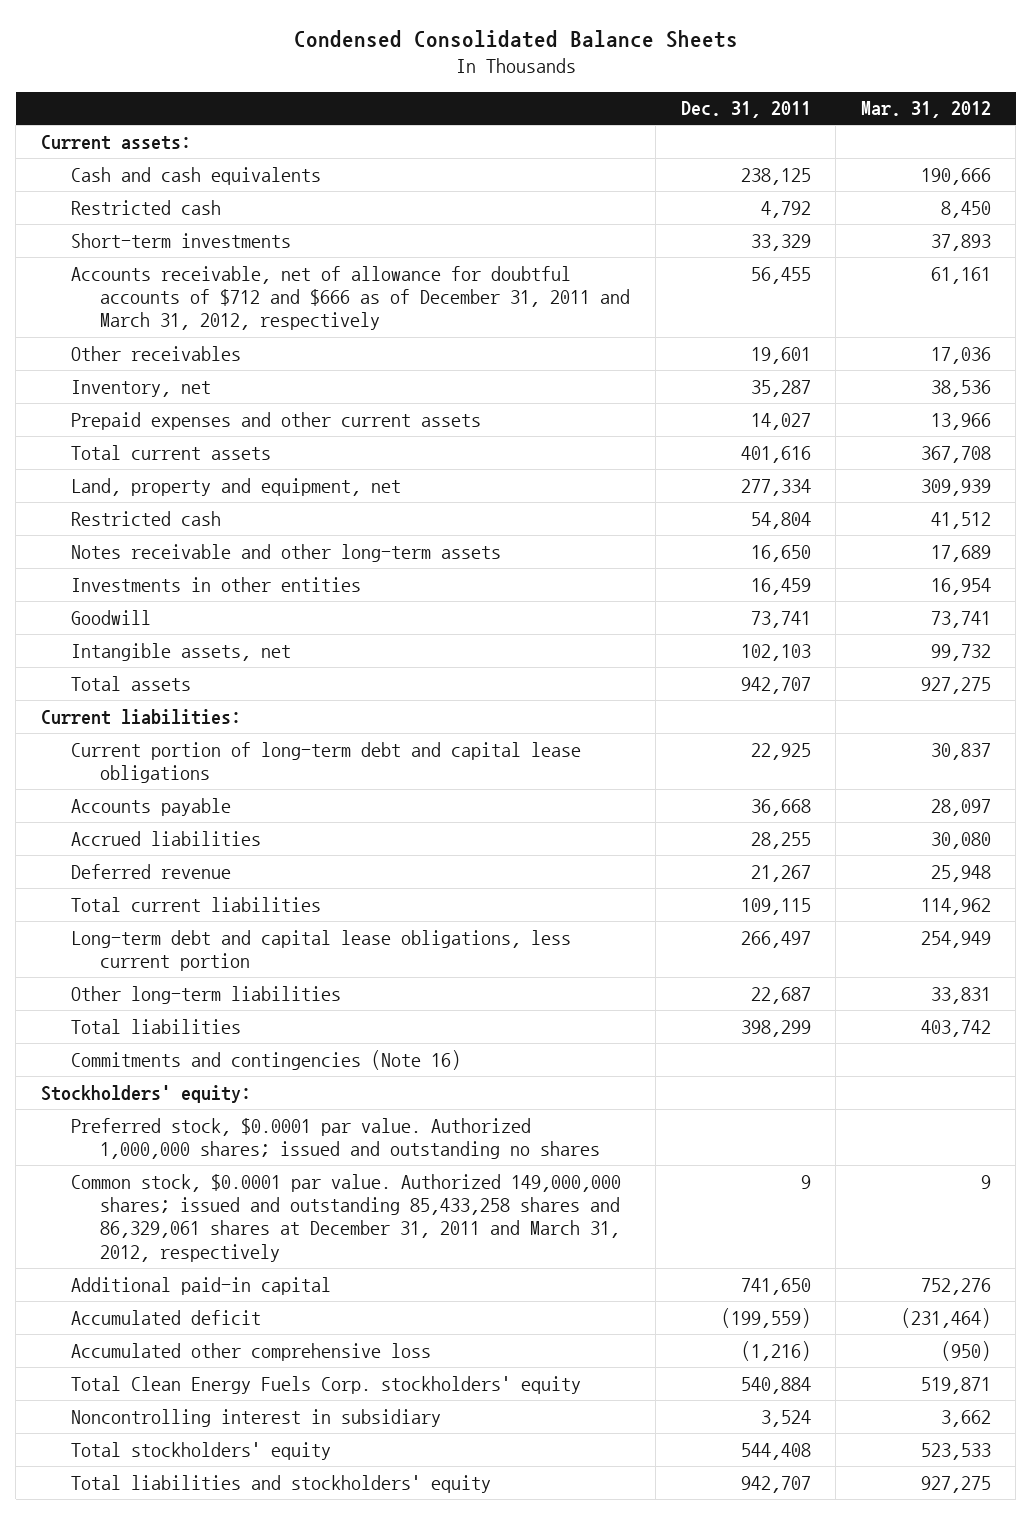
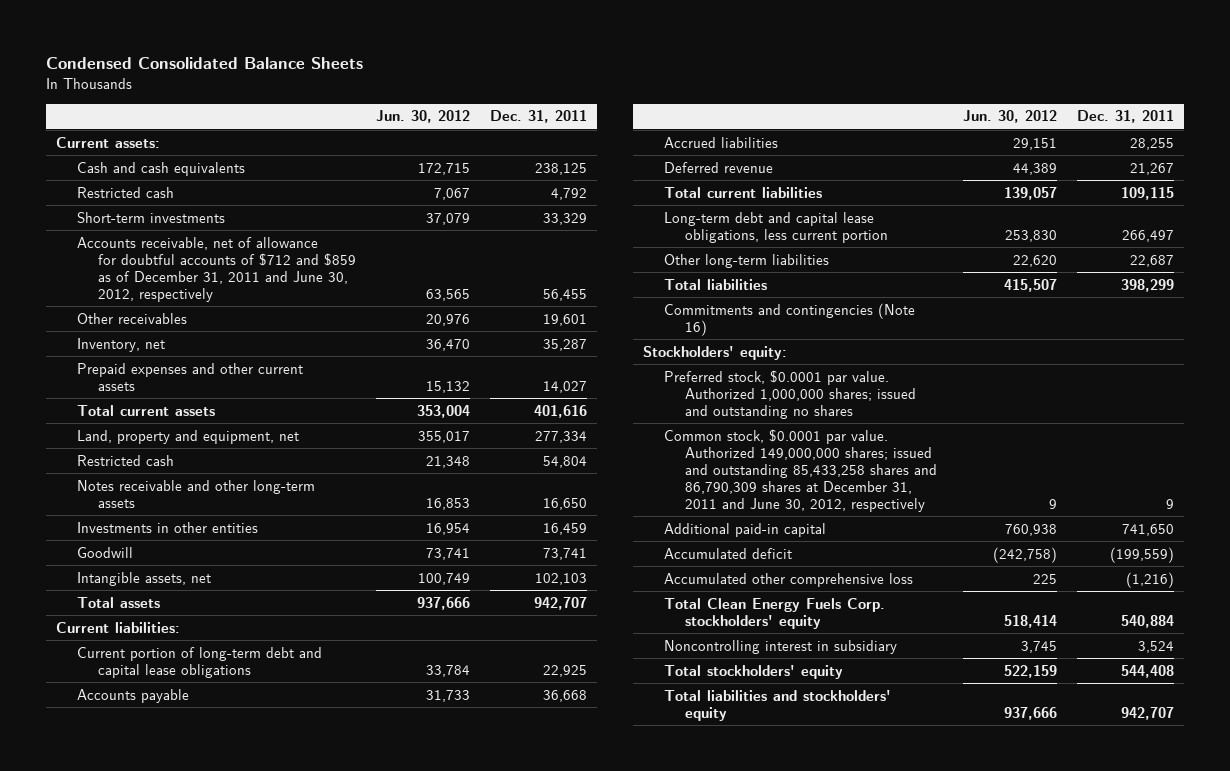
[860,101,991,119] Mar. 31, 2012 -> none
none -> [375,110,470,124] Jun. 30, 2012
[70,265,631,331] Accounts receivable, net of allowance for doubtful accounts of $712 and $666 as of December 31, 2011 and March 31, 2012, respectively -> [76,236,356,302] Accounts receivable, net of allowance for doubtful accounts of $712 and $859 as of December 31, 2011 and June 30, 2012, respectively
[70,1173,621,1262] Common stock, $0.0001 par value. Authorized 149,000,000 shares; issued and outstanding 85,433,258 shares and 86,329,061 shares at December 31, 2011 and March 31, 2012, respectively -> [664,428,937,513] Common stock, $0.0001 par value. Authorized 149,000,000 shares; issued and outstanding 85,433,258 shares and 86,790,309 shares at December 31, 2011 and June 30, 2012, respectively

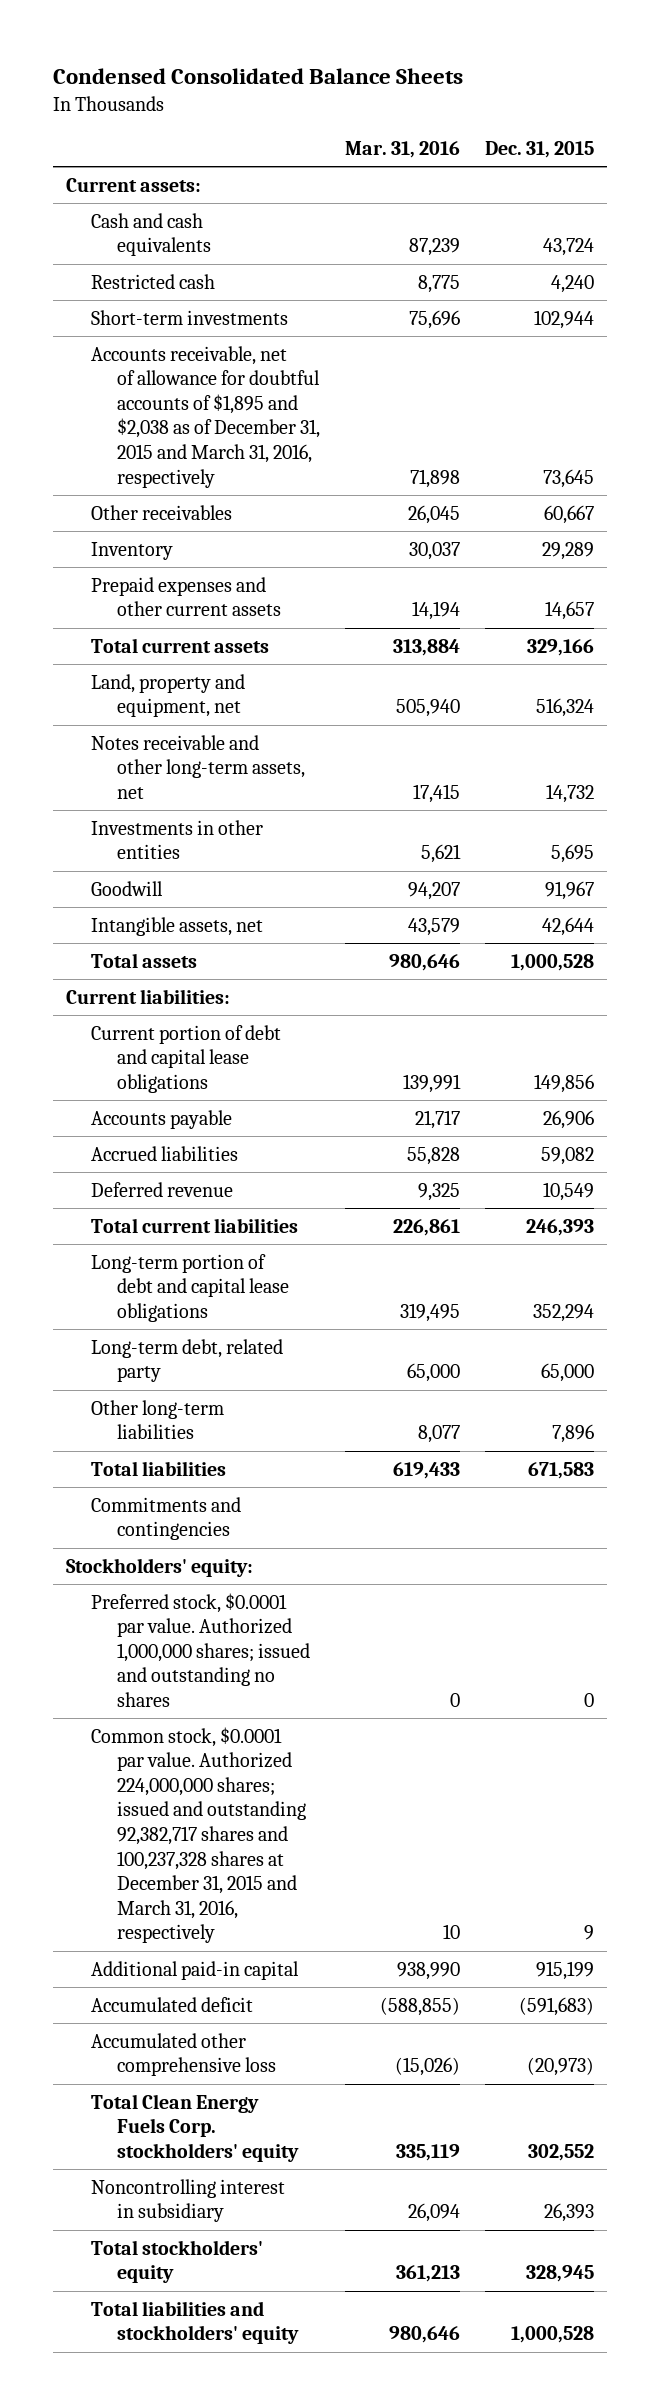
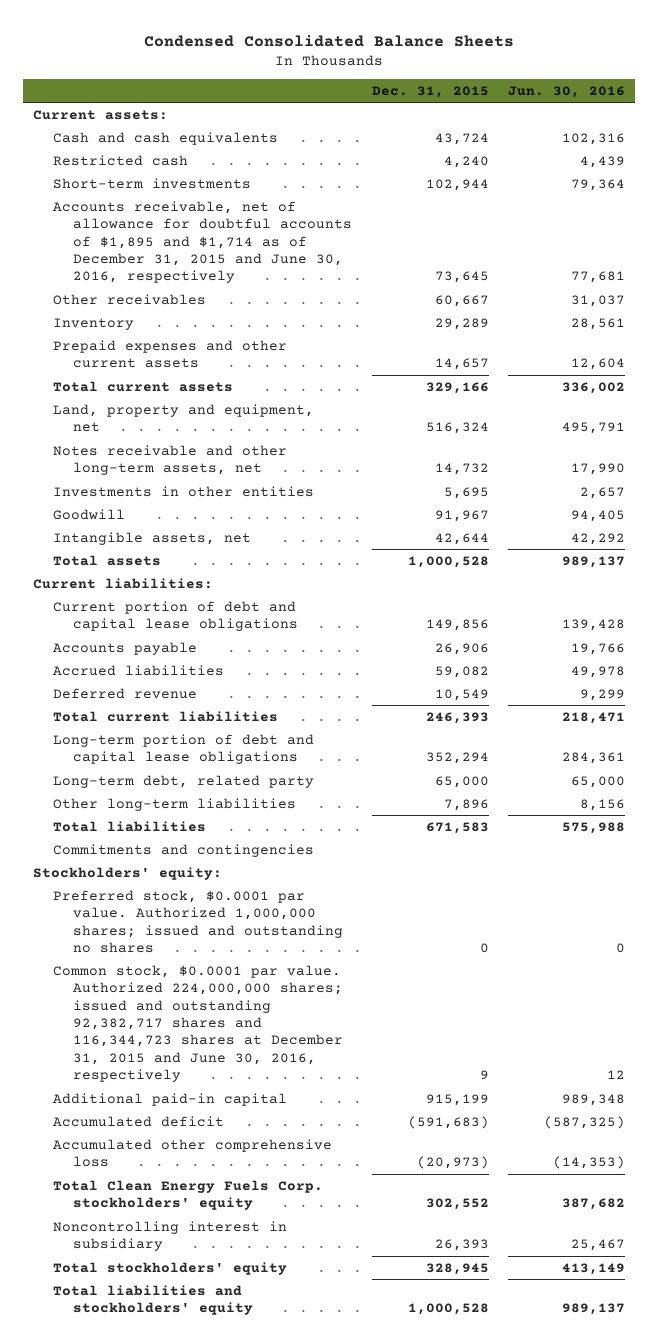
[344,141,460,159] Mar. 31, 2016 -> none
none -> [508,86,626,99] Jun. 30, 2016
[91,345,320,488] Accounts receivable, net of allowance for doubtful accounts of $1,895 and $2,038 as of December 31, 2015 and March 31, 2016, respectively -> [53,200,352,284] Accounts receivable, net of allowance for doubtful accounts of $1,895 and $1,714 as of December 31, 2015 and June 30, 2016, respectively
[91,1726,306,1944] Common stock, $0.0001 par value. Authorized 224,000,000 shares; issued and outstanding 92,382,717 shares and 100,237,328 shares at December 31, 2015 and March 31, 2016, respectively -> [53,964,343,1083] Common stock, $0.0001 par value. Authorized 224,000,000 shares; issued and outstanding 92,382,717 shares and 116,344,723 shares at December 31, 2015 and June 30, 2016, respectively

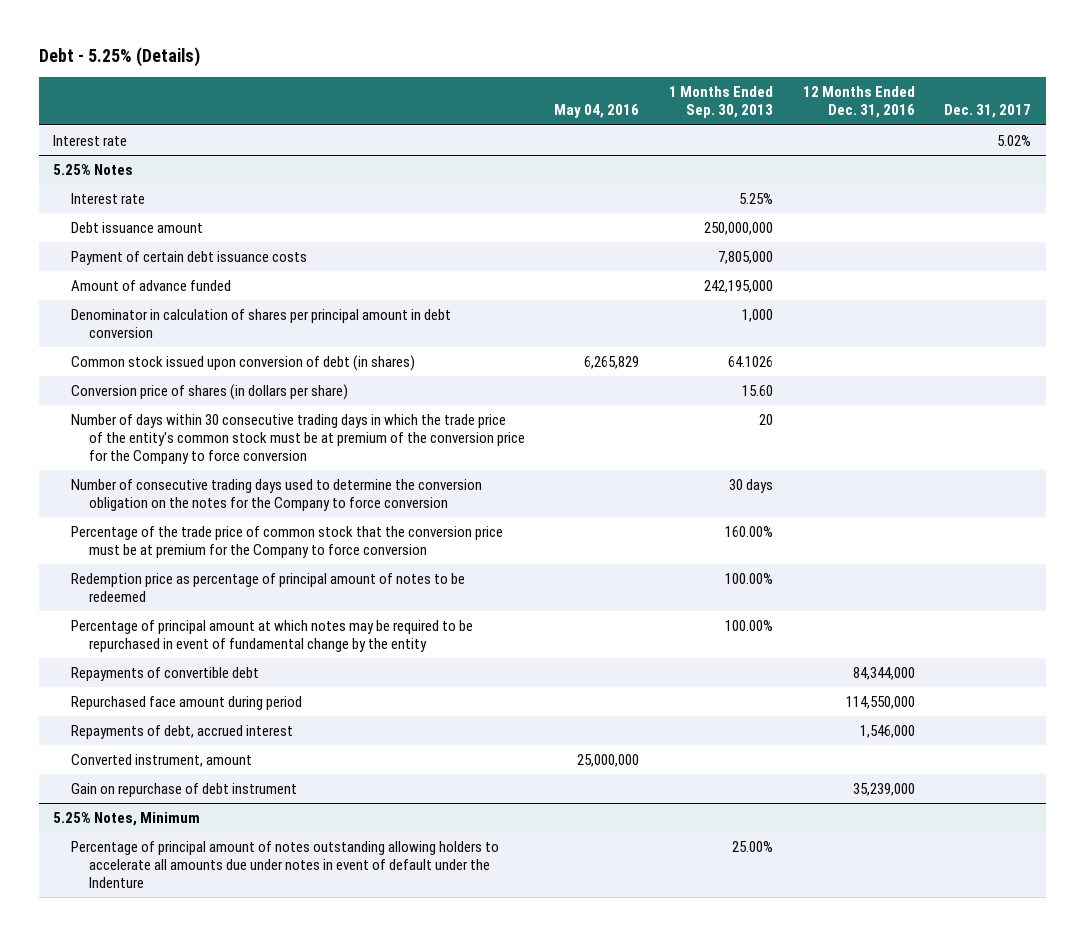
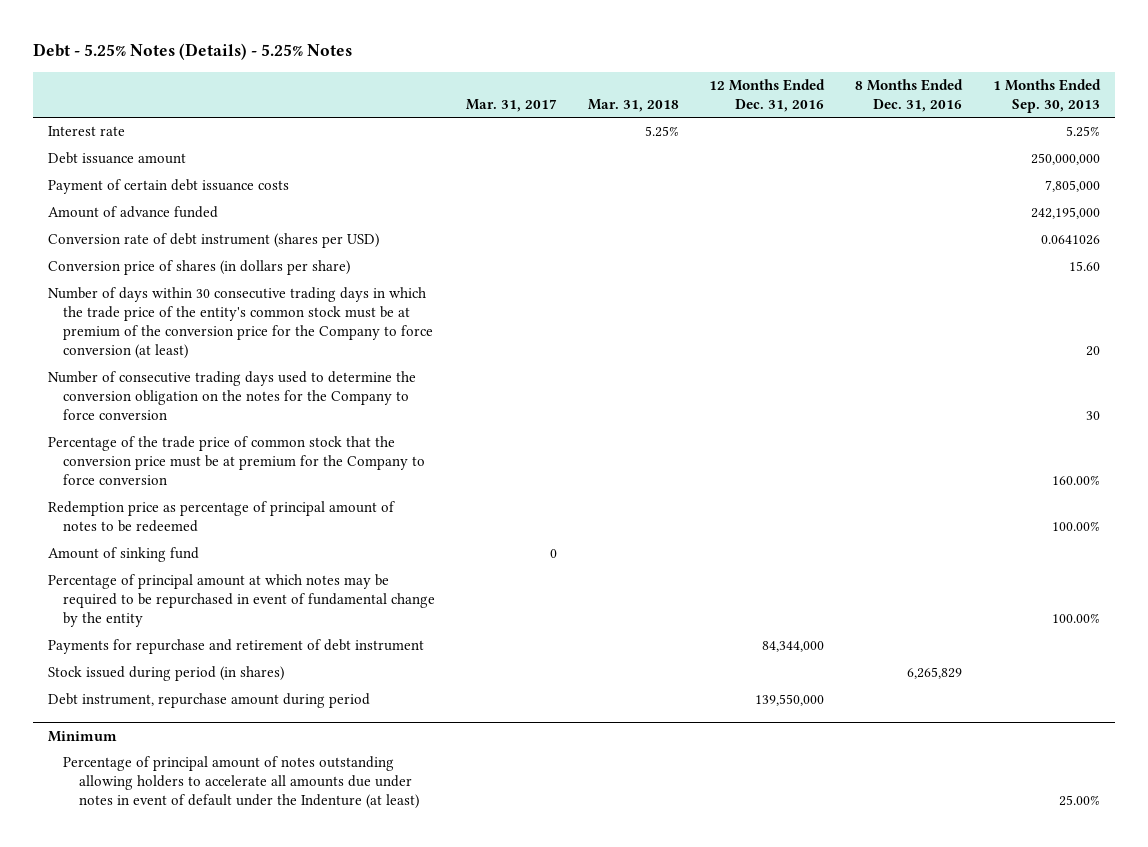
[38,47,200,68] Debt - 5.25% (Details) -> [32,43,352,61] Debt - 5.25% Notes (Details) - 5.25% Notes
[554,104,640,119] May 04, 2016 -> none
[944,104,1032,119] Dec. 31, 2017 -> none
none -> [466,98,558,112] Mar. 31, 2017
none -> [587,98,679,112] Mar. 31, 2018
none -> [855,78,964,112] 8 Months Ended Dec. 31, 2016
[53,135,128,147] Interest rate -> none
[53,164,134,176] 5.25% Notes -> none
[70,309,451,338] Denominator in calculation of shares per principal amount in debt conversion -> none
[70,355,415,372] Common stock issued upon conversion of debt (in shares) -> none
none -> [48,233,380,249] Conversion rate of debt instrument (shares per USD)
[70,414,525,464] Number of days within 30 consecutive trading days in which the trade price of the entity's common stock must be at premium of the conversion price for the Company to force conversion -> [48,287,434,360] Number of days within 30 consecutive trading days in which the trade price of the entity's common stock must be at premium of the conversion price for the Company to force conversion (at least)
[728,479,773,494] 30 days -> [1085,411,1100,421] 30
none -> [48,547,200,563] Amount of sinking fund
[70,725,293,740] Repayments of debt, accrued interest -> none
[70,754,252,768] Converted instrument, amount -> none
[70,783,297,798] Gain on repurchase of debt instrument -> none
[53,812,201,827] 5.25% Notes, Minimum -> none
[70,667,259,682] Repayments of convertible debt -> [48,639,425,655] Payments for repurchase and retirement of debt instrument
none -> [48,666,285,682] Stock issued during period (in shares)
[70,696,302,711] Repurchased face amount during period -> [48,693,371,709] Debt instrument, repurchase amount during period
[845,696,915,710] 114,550,000 -> [755,694,825,707] 139,550,000
none -> [48,730,118,742] Minimum
[70,841,499,888] Percentage of principal amount of notes outstanding allowing holders to accelerate all amounts due under notes in event of default under the Indenture -> [63,756,419,810] Percentage of principal amount of notes outstanding allowing holders to accelerate all amounts due under notes in event of default under the Indenture (at least)

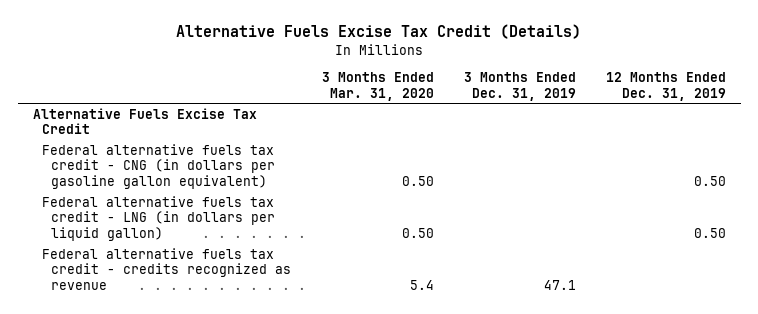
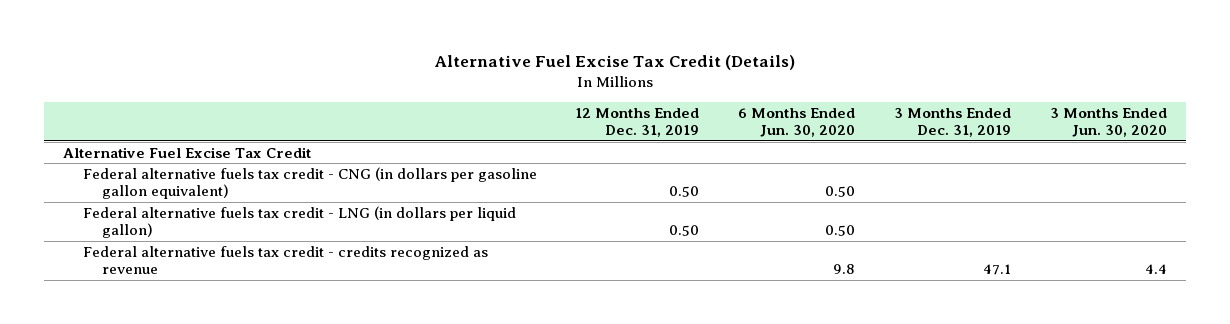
[176,24,582,40] Alternative Fuels Excise Tax Credit (Details) -> [434,55,796,71] Alternative Fuel Excise Tax Credit (Details)
[321,72,434,101] 3 Months Ended Mar. 31, 2020 -> none
none -> [738,107,856,138] 6 Months Ended Jun. 30, 2020
none -> [1049,107,1167,138] 3 Months Ended Jun. 30, 2020
[32,107,257,135] Alternative Fuels Excise Tax Credit -> [63,146,312,158] Alternative Fuel Excise Tax Credit

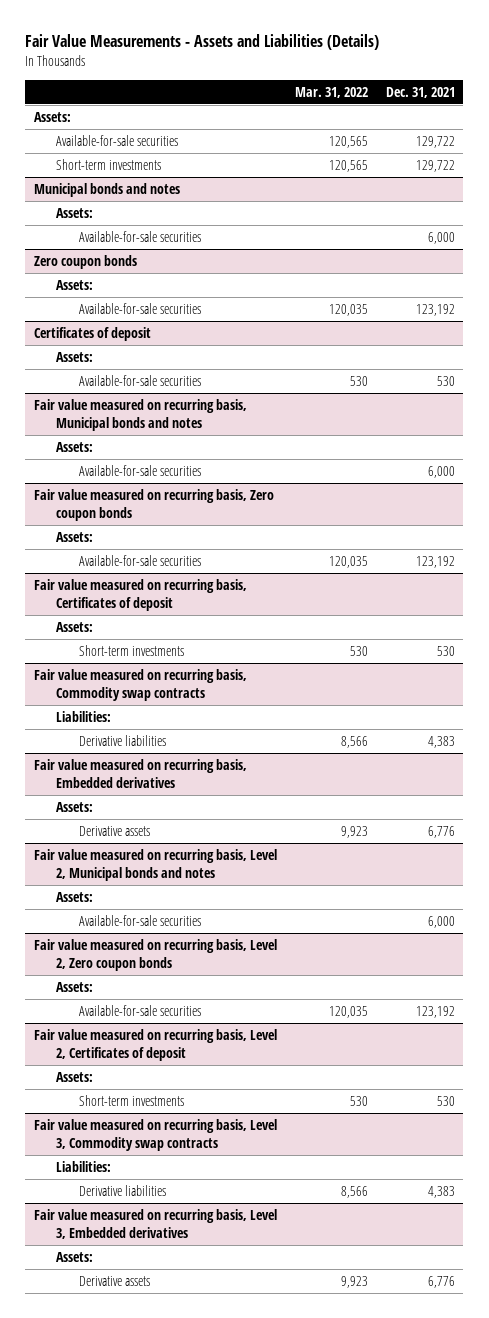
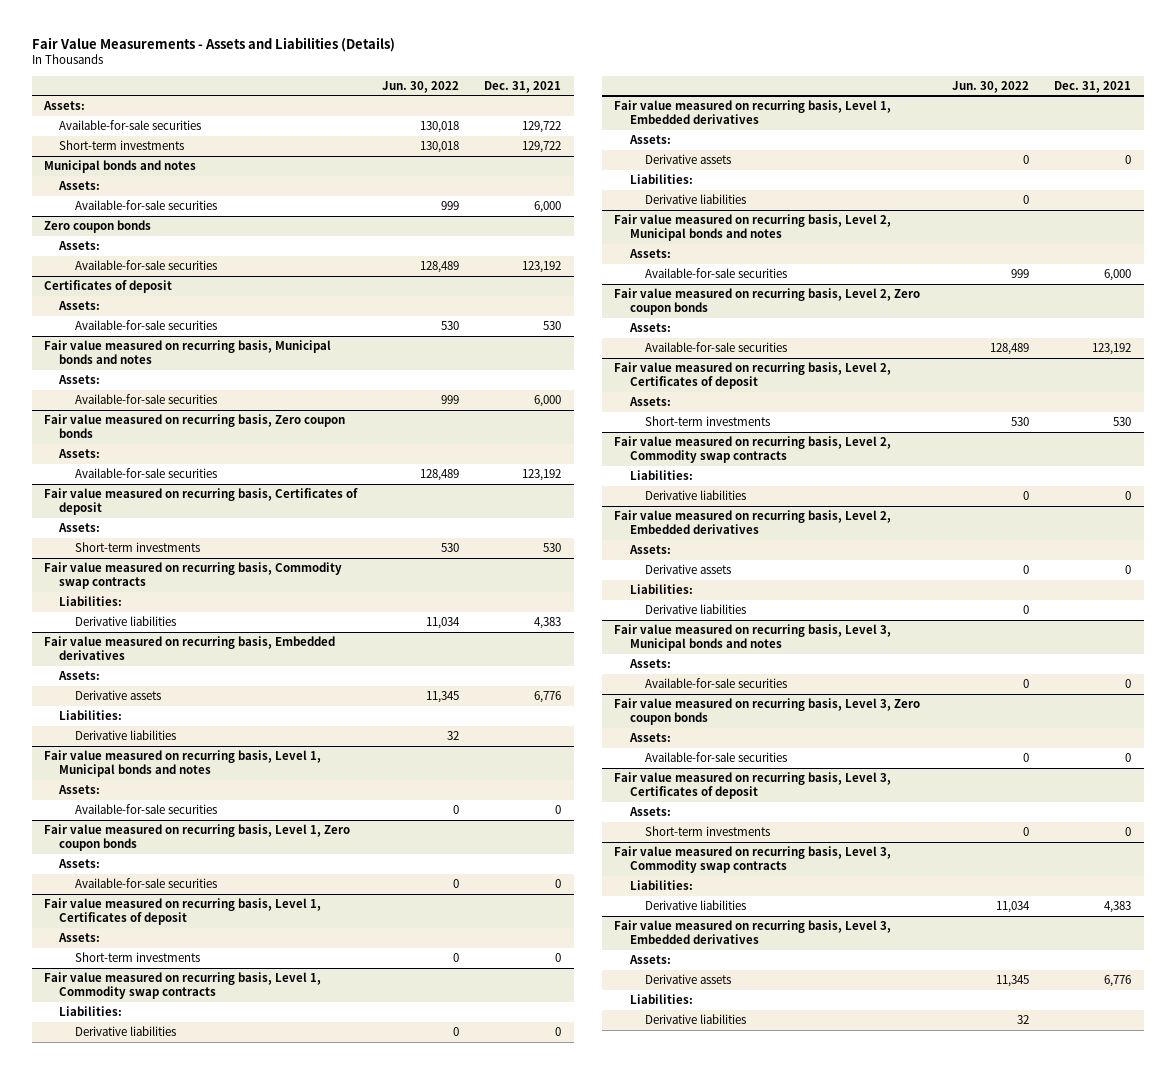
[294,86,368,98] Mar. 31, 2022 -> none
none -> [382,80,460,93] Jun. 30, 2022
none -> [59,709,123,720] Liabilities:
none -> [74,729,176,740] Derivative liabilities
none -> [44,749,322,777] Fair value measured on recurring basis, Level 1, Municipal bonds and notes
none -> [58,784,101,794] Assets:
none -> [74,803,217,814] Available-for-sale securities
none -> [44,823,351,851] Fair value measured on recurring basis, Level 1, Zero coupon bonds
none -> [58,858,101,868] Assets:
none -> [74,877,217,888] Available-for-sale securities
none -> [44,897,322,925] Fair value measured on recurring basis, Level 1, Certificates of deposit
none -> [58,932,101,942] Assets:
none -> [74,951,200,962] Short-term investments
none -> [44,971,322,999] Fair value measured on recurring basis, Level 1, Commodity swap contracts
none -> [59,1005,123,1016] Liabilities:
none -> [74,1025,176,1036] Derivative liabilities
none -> [614,99,892,124] Fair value measured on recurring basis, Level 1, Embedded derivatives
none -> [628,134,671,144] Assets:
none -> [644,153,731,164] Derivative assets
none -> [629,173,693,184] Liabilities:
none -> [644,193,746,204] Derivative liabilities
none -> [614,435,892,463] Fair value measured on recurring basis, Level 2, Commodity swap contracts
none -> [629,469,693,480] Liabilities:
none -> [644,489,746,500] Derivative liabilities
none -> [614,509,892,534] Fair value measured on recurring basis, Level 2, Embedded derivatives
none -> [628,544,671,554] Assets:
none -> [644,563,731,574] Derivative assets
none -> [629,583,693,594] Liabilities:
none -> [644,603,746,614] Derivative liabilities
none -> [614,623,892,651] Fair value measured on recurring basis, Level 3, Municipal bonds and notes
none -> [628,658,671,668] Assets:
none -> [644,677,787,688] Available-for-sale securities
none -> [614,697,921,725] Fair value measured on recurring basis, Level 3, Zero coupon bonds
none -> [628,732,671,742] Assets:
none -> [644,751,787,762] Available-for-sale securities
none -> [614,771,892,799] Fair value measured on recurring basis, Level 3, Certificates of deposit
none -> [628,806,671,816] Assets:
none -> [644,825,770,836] Short-term investments
none -> [629,993,693,1004] Liabilities:
none -> [644,1013,746,1024] Derivative liabilities

